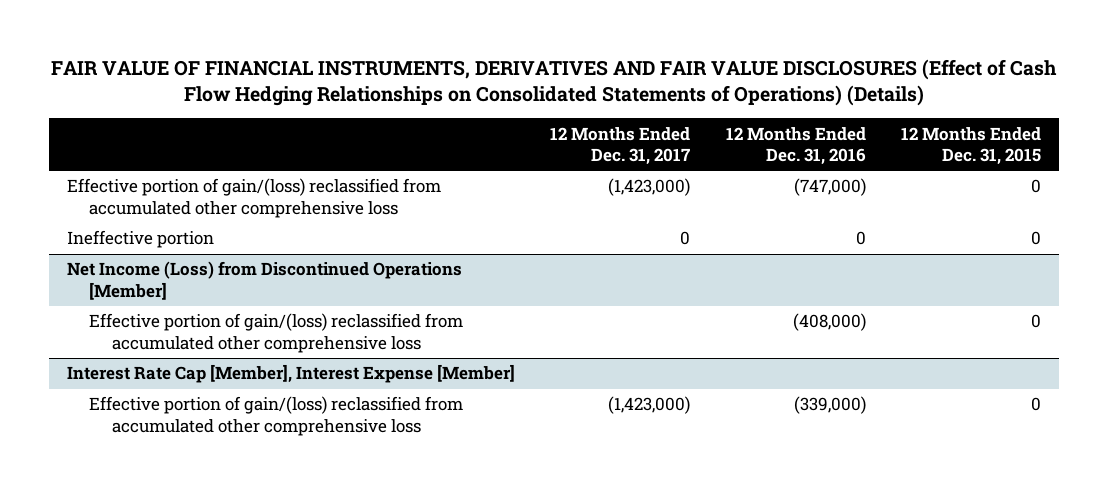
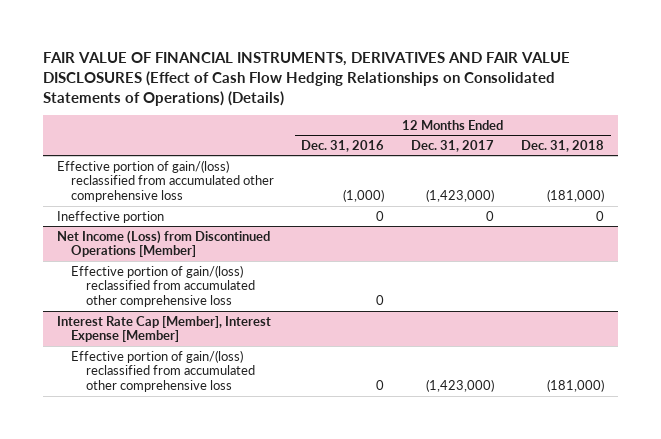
[901,126,1042,165] 12 Months Ended Dec. 31, 2015 -> none
none -> [521,139,605,152] Dec. 31, 2018
[793,178,866,197] (747,000) -> [343,189,385,203] (1,000)
[792,313,866,332] (408,000) -> [376,295,385,306] 0
[793,396,866,415] (339,000) -> [376,380,385,391] 0

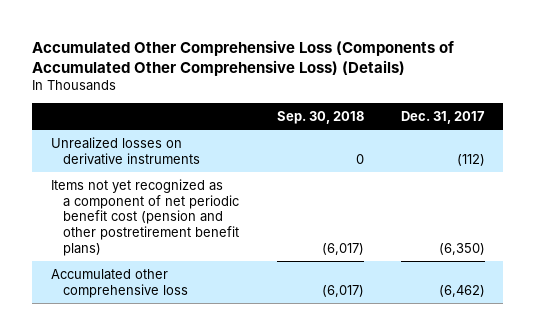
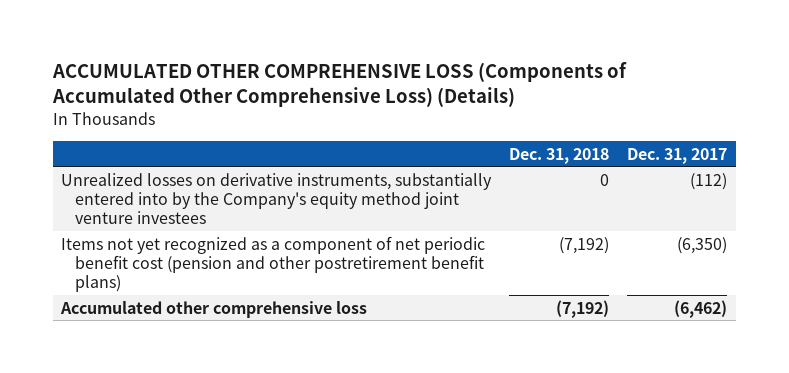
[32,39,455,76] Accumulated Other Comprehensive Loss (Components of Accumulated Other Comprehensive Loss) (Details) -> [51,61,627,107] ACCUMULATED OTHER COMPREHENSIVE LOSS (Components of Accumulated Other Comprehensive Loss) (Details)
[276,111,364,125] Sep. 30, 2018 -> none
none -> [509,147,610,164] Dec. 31, 2018
[50,136,201,165] Unrealized losses on derivative instruments -> [61,172,493,225] Unrealized losses on derivative instruments, substantially entered into by the Company's equity method joint venture investees

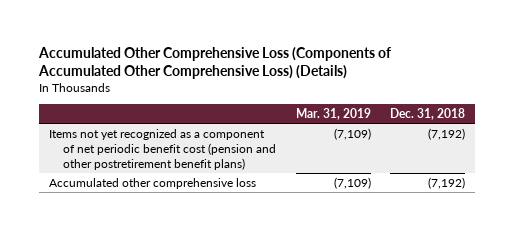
[51,61,627,107] ACCUMULATED OTHER COMPREHENSIVE LOSS (Components of Accumulated Other Comprehensive Loss) (Details) -> [37,46,391,80] Accumulated Other Comprehensive Loss (Components of Accumulated Other Comprehensive Loss) (Details)
[627,147,728,164] Dec. 31, 2017 -> none
none -> [295,108,371,121] Mar. 31, 2019
[61,172,493,225] Unrealized losses on derivative instruments, substantially entered into by the Company's equity method joint venture investees -> none

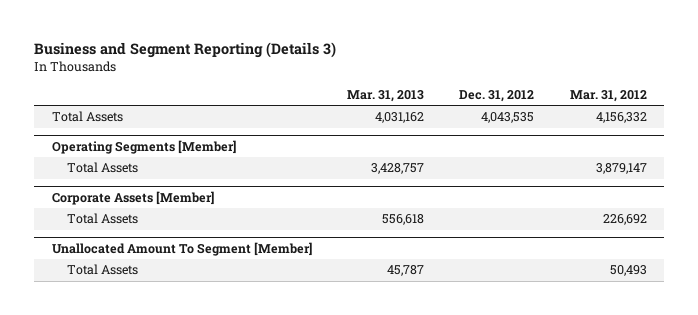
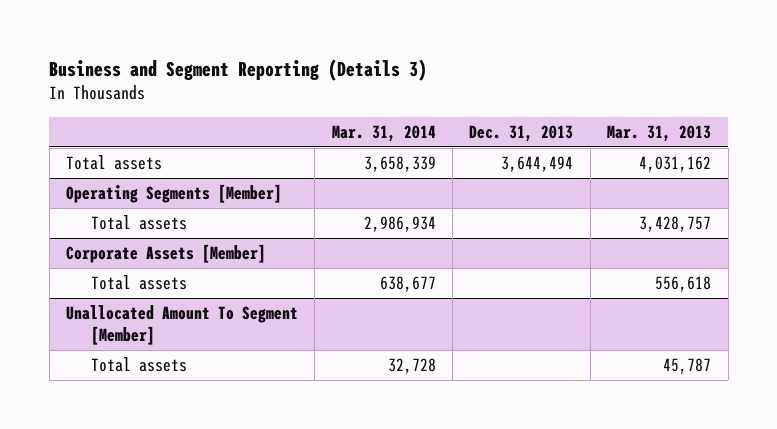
[459,90,535,103] Dec. 31, 2012 -> none
[569,90,647,103] Mar. 31, 2012 -> none
none -> [331,124,436,142] Mar. 31, 2014
none -> [469,124,574,142] Dec. 31, 2013
[51,111,123,123] Total Assets -> [66,155,163,171] Total assets
[66,162,138,174] Total Assets -> [90,215,187,231] Total assets
[66,213,138,225] Total Assets -> [90,275,187,291] Total assets
[66,264,138,276] Total Assets -> [90,357,187,373] Total assets

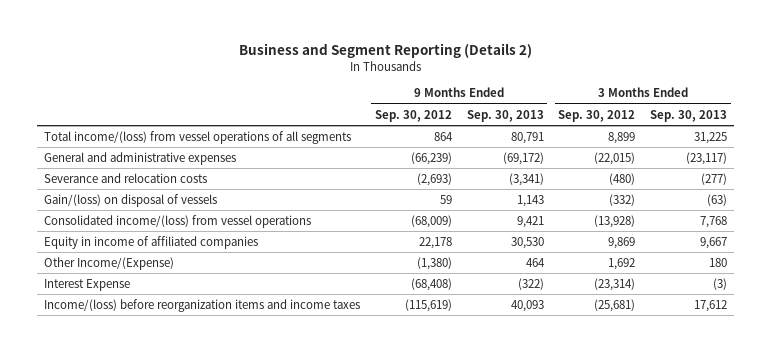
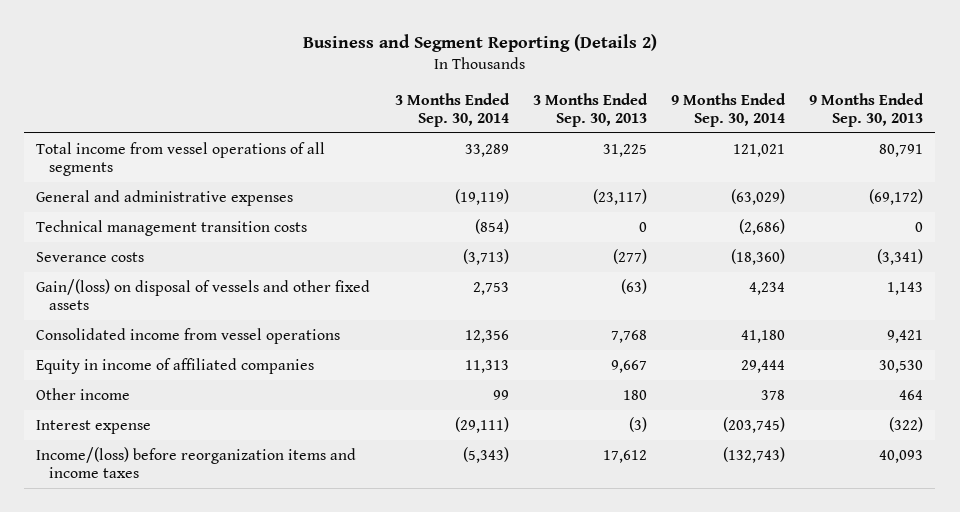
[375,109,453,122] Sep. 30, 2012 -> none
[558,109,636,122] Sep. 30, 2012 -> none
none -> [394,92,510,127] 3 Months Ended Sep. 30, 2014
none -> [671,92,787,127] 9 Months Ended Sep. 30, 2014
[44,130,352,144] Total income/(loss) from vessel operations of all segments -> [36,141,326,176] Total income from vessel operations of all segments
none -> [36,219,308,236] Technical management transition costs
[44,172,208,183] Severance and relocation costs -> [36,251,145,262] Severance costs
[44,193,218,207] Gain/(loss) on disposal of vessels -> [36,278,371,310] Gain/(loss) on disposal of vessels and other fixed assets
[44,214,312,228] Consolidated income/(loss) from vessel operations -> [36,327,341,344] Consolidated income from vessel operations
[44,256,175,270] Other Income/(Expense) -> [36,387,131,400] Other income
[44,278,131,291] Interest Expense -> [36,419,152,434] Interest expense

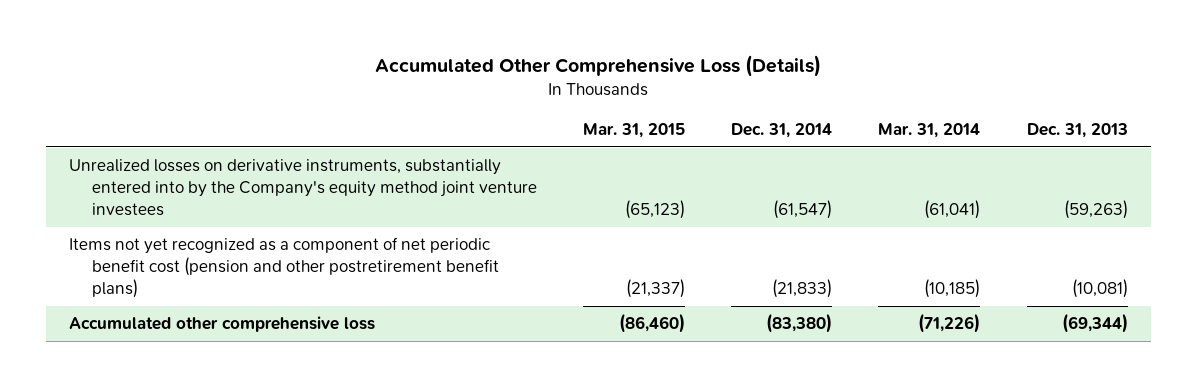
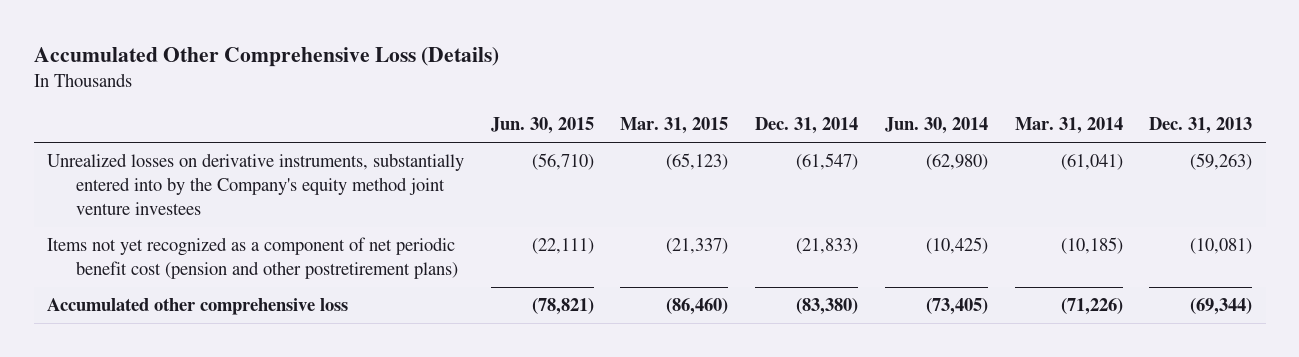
none -> [490,117,594,135] Jun. 30, 2015
none -> [884,117,988,135] Jun. 30, 2014
[69,237,499,298] Items not yet recognized as a component of net periodic benefit cost (pension and other postretirement benefit plans) -> [47,237,459,280] Items not yet recognized as a component of net periodic benefit cost (pension and other postretirement plans)

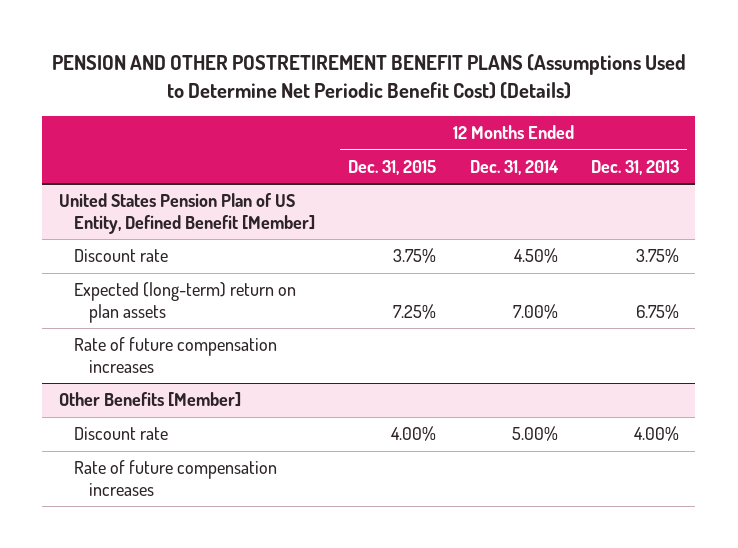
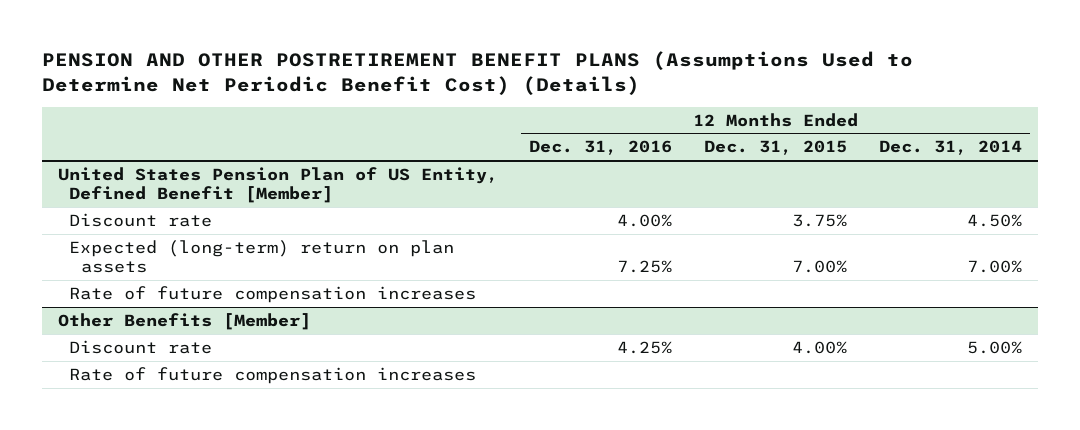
[590,159,679,175] Dec. 31, 2013 -> none
none -> [529,140,673,156] Dec. 31, 2016
[393,303,437,319] 7.25% -> [792,260,848,274] 7.00%

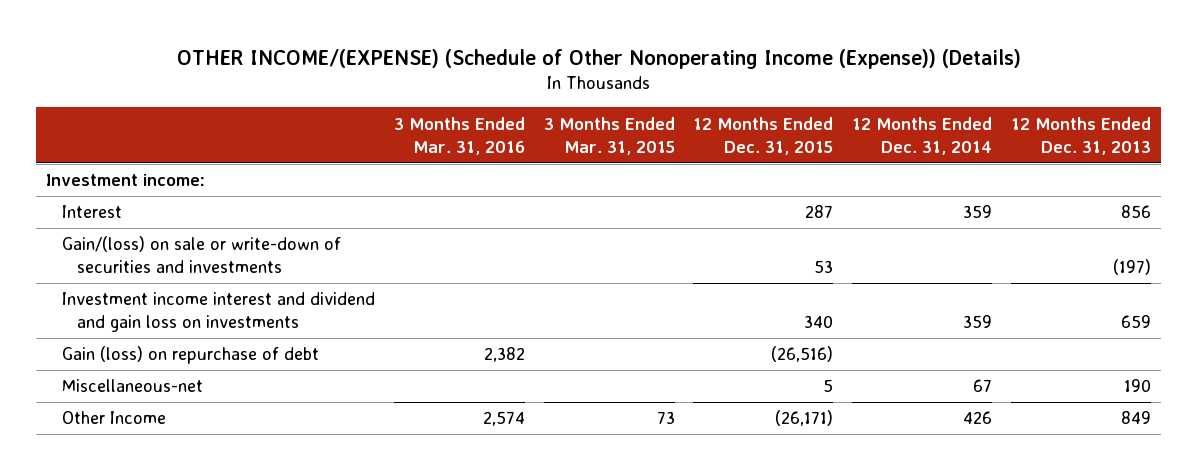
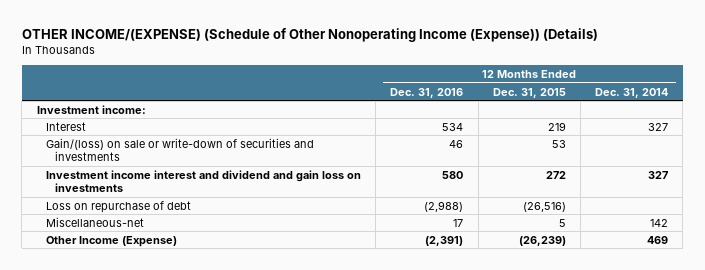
[393,116,525,155] 3 Months Ended Mar. 31, 2016 -> none
[543,116,675,155] 3 Months Ended Mar. 31, 2015 -> none
[1011,116,1152,155] 12 Months Ended Dec. 31, 2013 -> none
none -> [390,87,464,98] Dec. 31, 2016
[805,205,834,219] 287 -> [547,121,566,131] 219
[963,205,993,219] 359 -> [648,122,669,131] 327
[804,315,834,329] 340 -> [545,170,566,179] 272
[963,315,993,329] 359 -> [648,170,669,179] 327
[61,346,319,365] Gain (loss) on repurchase of debt -> [45,200,191,213] Loss on repurchase of debt
[973,379,993,393] 67 -> [650,218,669,227] 142
[61,411,166,425] Other Income -> [45,235,177,247] Other Income (Expense)
[775,410,834,427] (26,171) -> [518,235,566,246] (26,239)
[963,411,993,425] 426 -> [647,235,669,244] 469

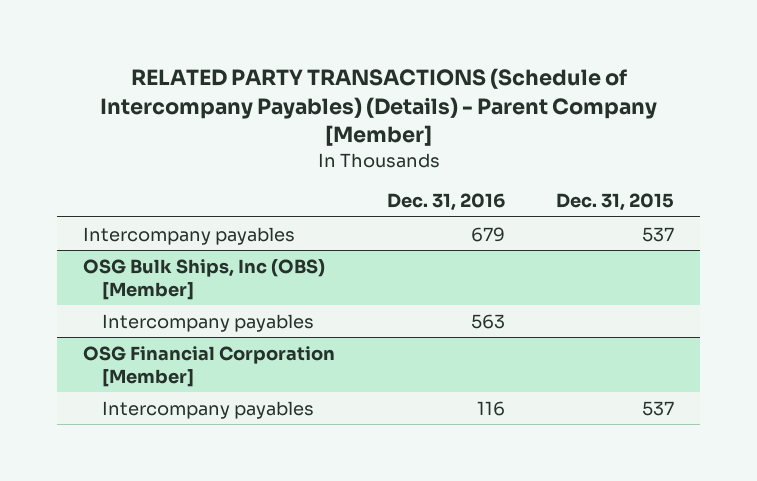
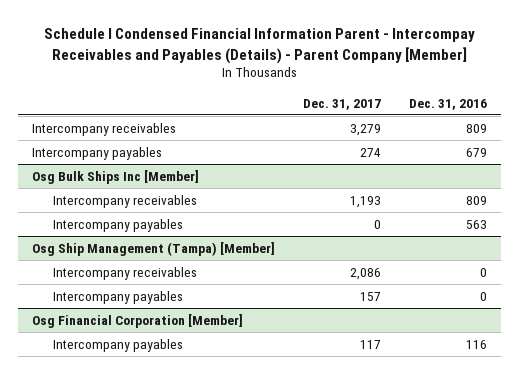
[99,68,657,146] RELATED PARTY TRANSACTIONS (Schedule of Intercompany Payables) (Details) - Parent Company [Member] -> [43,27,475,64] Schedule I Condensed Financial Information Parent - Intercompay Receivables and Payables (Details) - Parent Company [Member]
[556,193,675,212] Dec. 31, 2015 -> none
none -> [303,98,382,110] Dec. 31, 2017
none -> [32,122,177,136] Intercompany receivables
[82,258,325,300] OSG Bulk Ships, Inc (OBS) [Member] -> [32,169,200,184] Osg Bulk Ships Inc [Member]
none -> [53,194,198,208] Intercompany receivables
none -> [32,241,276,256] Osg Ship Management (Tampa) [Member]
none -> [53,266,198,280] Intercompany receivables
none -> [53,290,184,304] Intercompany payables
[82,345,335,387] OSG Financial Corporation [Member] -> [32,313,244,328] Osg Financial Corporation [Member]

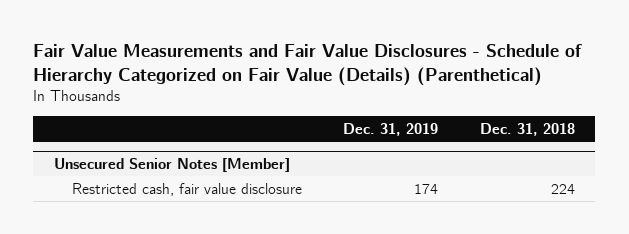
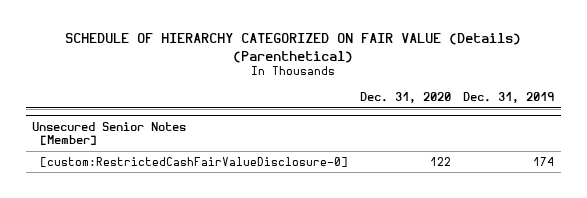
[33,44,583,86] Fair Value Measurements and Fair Value Disclosures - Schedule of Hierarchy Categorized on Fair Value (Details) (Parenthetical) -> [65,33,522,63] SCHEDULE OF HIERARCHY CATEGORIZED ON FAIR VALUE (Details) (Parenthetical)
[479,122,575,136] Dec. 31, 2018 -> none
none -> [360,92,452,104] Dec. 31, 2020
[72,182,303,196] Restricted cash, fair value disclosure -> [40,156,349,167] [custom:RestrictedCashFairValueDisclosure-0]

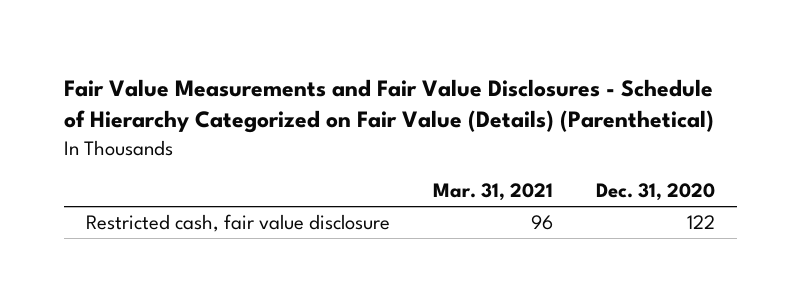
[65,33,522,63] SCHEDULE OF HIERARCHY CATEGORIZED ON FAIR VALUE (Details) (Parenthetical) -> [63,78,714,134] Fair Value Measurements and Fair Value Disclosures - Schedule of Hierarchy Categorized on Fair Value (Details) (Parenthetical)
[463,92,555,104] Dec. 31, 2019 -> none
none -> [432,183,553,202] Mar. 31, 2021
[32,121,187,146] Unsecured Senior Notes [Member] -> none
[40,156,349,167] [custom:RestrictedCashFairValueDisclosure-0] -> [85,214,390,233] Restricted cash, fair value disclosure

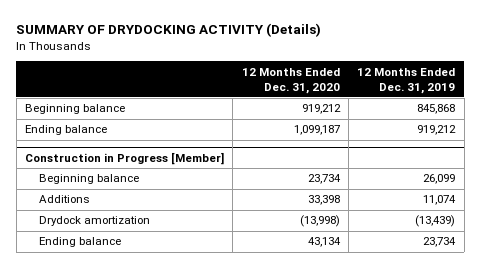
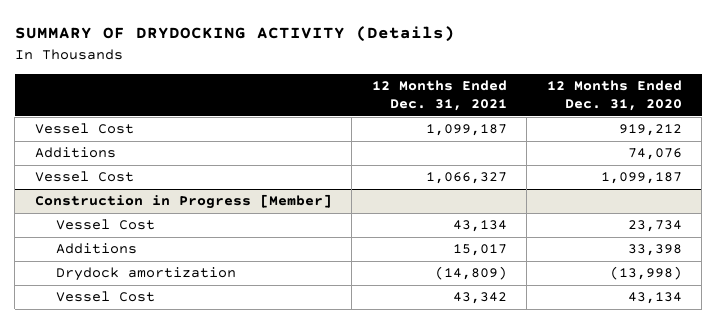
[357,67,456,94] 12 Months Ended Dec. 31, 2019 -> none
none -> [371,80,507,112] 12 Months Ended Dec. 31, 2021
[24,104,125,115] Beginning balance -> [34,123,134,135] Vessel Cost
none -> [34,147,116,159] Additions
[24,125,107,136] Ending balance -> [34,171,134,183] Vessel Cost
[39,174,140,185] Beginning balance -> [55,219,155,231] Vessel Cost
[39,237,122,248] Ending balance -> [55,291,155,303] Vessel Cost

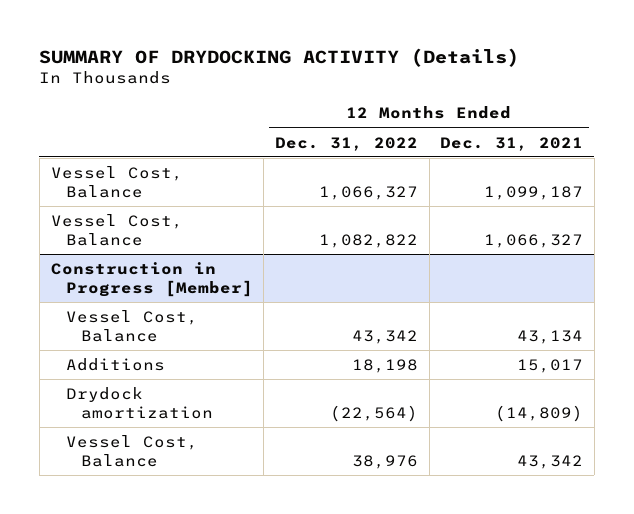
[546,80,682,112] 12 Months Ended Dec. 31, 2020 -> none
none -> [274,136,418,151] Dec. 31, 2022
[34,147,116,159] Additions -> none
[34,123,134,135] Vessel Cost -> [50,165,183,199] Vessel Cost, Balance
[34,171,134,183] Vessel Cost -> [50,213,183,247] Vessel Cost, Balance
[55,219,155,231] Vessel Cost -> [65,309,198,343] Vessel Cost, Balance
[55,291,155,303] Vessel Cost -> [65,434,198,468] Vessel Cost, Balance

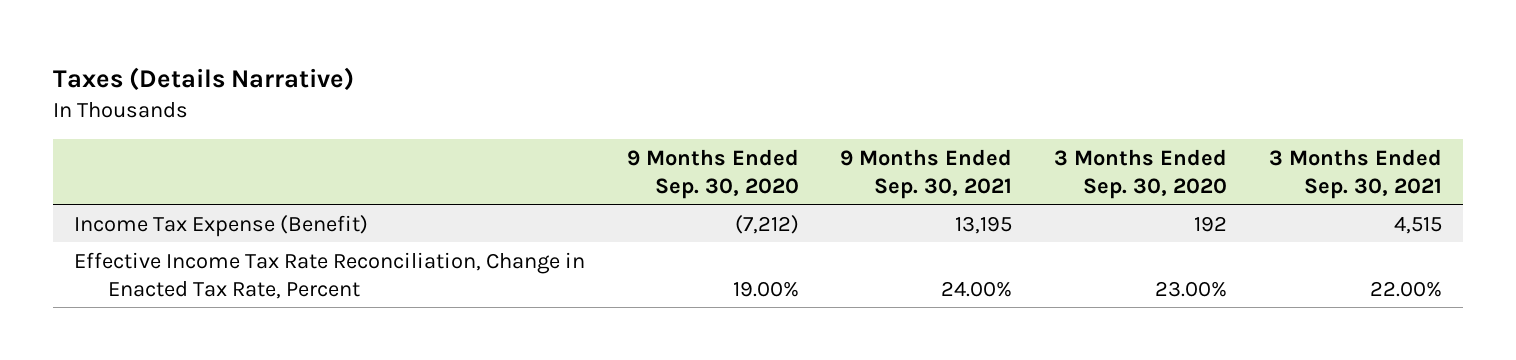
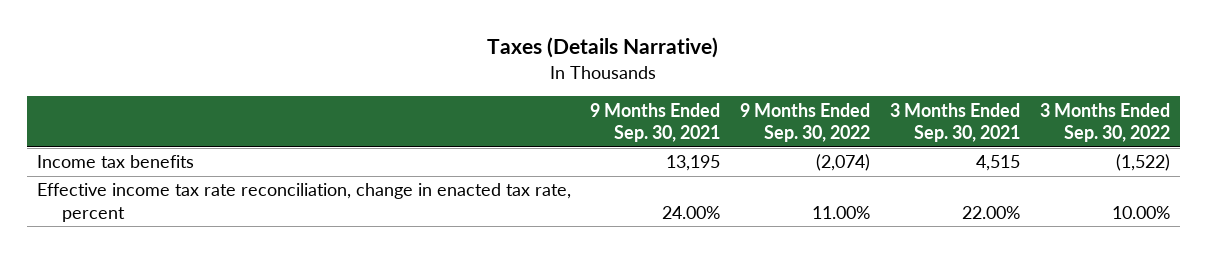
[626,148,799,199] 9 Months Ended Sep. 30, 2020 -> none
[1054,148,1228,199] 3 Months Ended Sep. 30, 2020 -> none
none -> [740,102,871,143] 9 Months Ended Sep. 30, 2022
none -> [1040,102,1171,143] 3 Months Ended Sep. 30, 2022
[74,214,369,237] Income Tax Expense (Benefit) -> [36,155,194,169] Income tax benefits
[74,251,586,299] Effective Income Tax Rate Reconciliation, Change in Enacted Tax Rate, Percent -> [36,183,571,222] Effective income tax rate reconciliation, change in enacted tax rate, percent

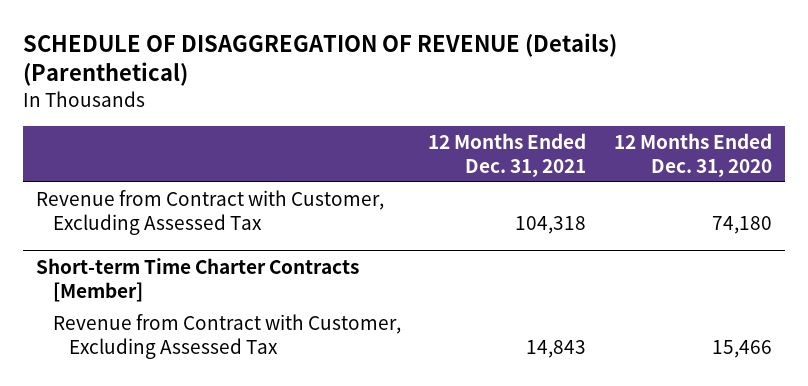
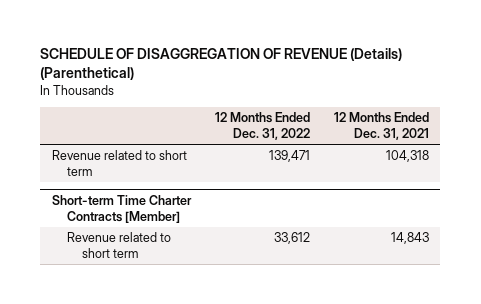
[613,132,772,177] 12 Months Ended Dec. 31, 2020 -> none
none -> [214,112,310,141] 12 Months Ended Dec. 31, 2022
[36,189,385,235] Revenue from Contract with Customer, Excluding Assessed Tax -> [52,149,188,176] Revenue related to short term
[52,313,401,359] Revenue from Contract with Customer, Excluding Assessed Tax -> [67,231,172,258] Revenue related to short term

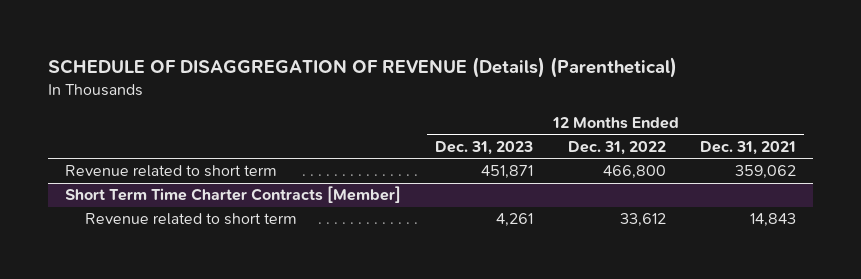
none -> [435,141,534,156] Dec. 31, 2023
[268,149,310,162] 139,471 -> [602,165,666,180] 466,800
[385,149,429,162] 104,318 -> [734,165,796,180] 359,062
[52,194,193,223] Short-term Time Charter Contracts [Member] -> [65,186,402,204] Short Term Time Charter Contracts [Member]

